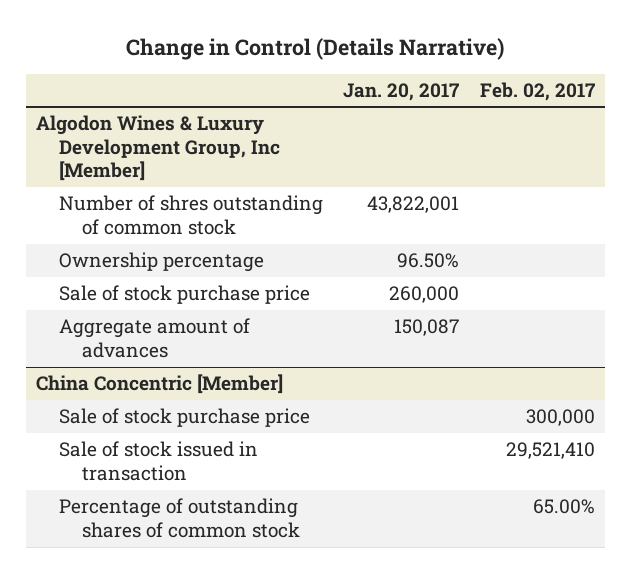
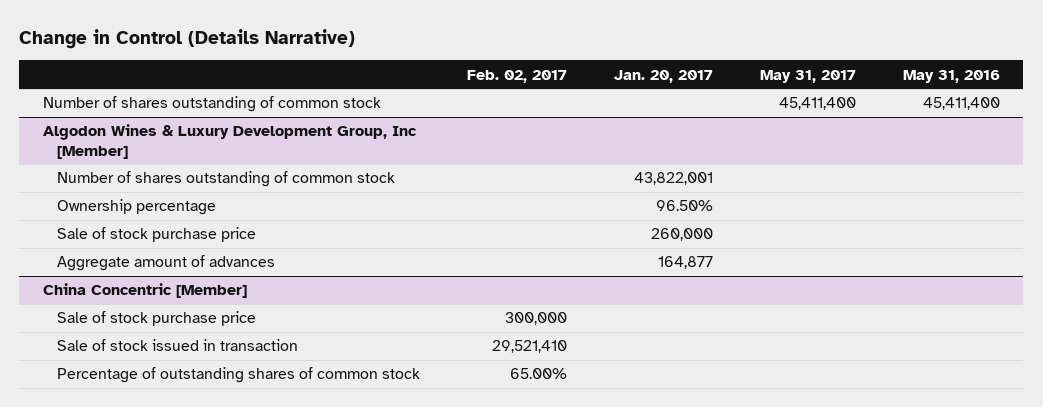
none -> [760,69,857,83] May 31, 2017
none -> [902,69,1000,83] May 31, 2016
none -> [42,96,381,113] Number of shares outstanding of common stock
[58,195,323,235] Number of shres outstanding of common stock -> [57,171,396,188] Number of shares outstanding of common stock
[394,319,460,337] 150,087 -> [658,256,714,270] 164,877

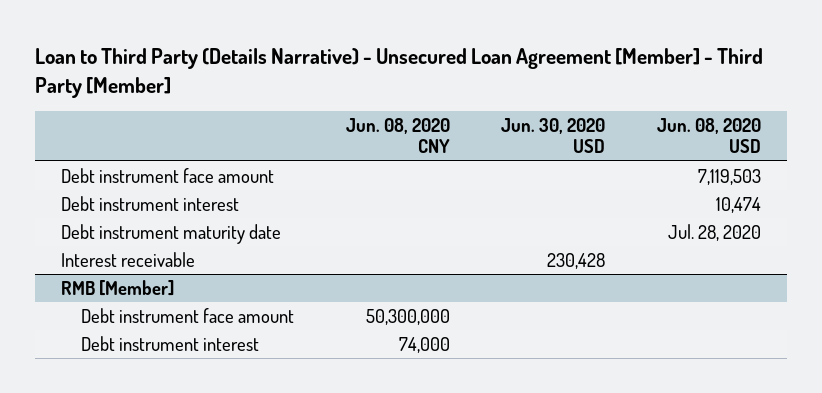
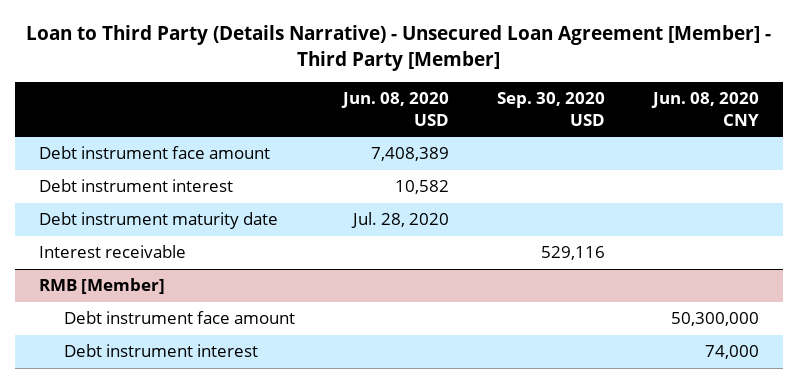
[501,117,606,154] Jun. 30, 2020 USD -> none
none -> [496,92,605,126] Sep. 30, 2020 USD
[697,168,761,185] 7,119,503 -> [370,147,449,162] 7,408,389
[715,196,761,213] 10,474 -> [394,180,449,195] 10,582

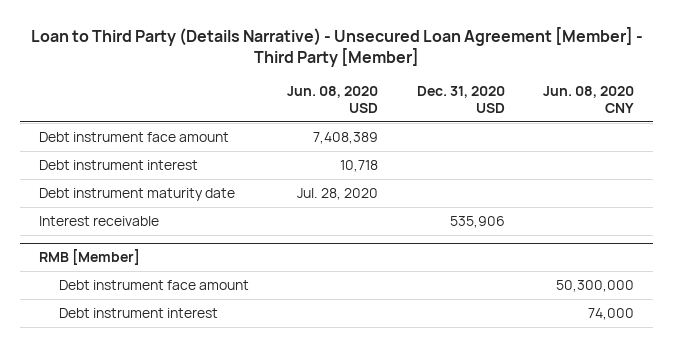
[496,92,605,126] Sep. 30, 2020 USD -> none
none -> [416,86,505,114] Dec. 31, 2020 USD
[394,180,449,195] 10,582 -> [340,159,379,172] 10,718

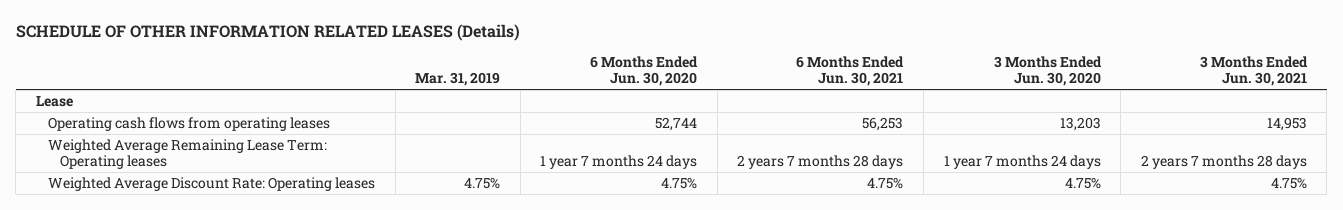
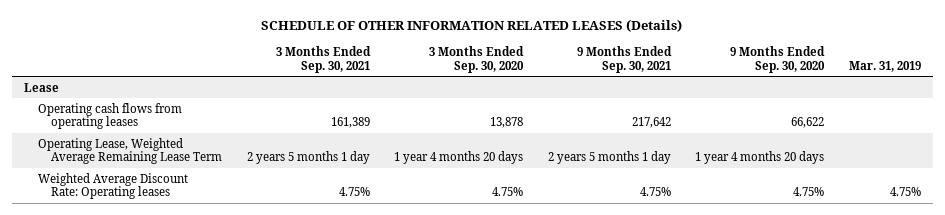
[590,56,699,87] 6 Months Ended Jun. 30, 2020 -> none
[796,56,905,87] 6 Months Ended Jun. 30, 2021 -> none
[993,56,1102,87] 3 Months Ended Jun. 30, 2020 -> none
[1199,56,1308,87] 3 Months Ended Jun. 30, 2021 -> none
none -> [275,45,371,73] 3 Months Ended Sep. 30, 2021
none -> [429,45,525,73] 3 Months Ended Sep. 30, 2020
none -> [576,45,672,73] 9 Months Ended Sep. 30, 2021
none -> [730,45,826,73] 9 Months Ended Sep. 30, 2020
[48,138,328,170] Weighted Average Remaining Lease Term: Operating leases -> [37,137,222,165] Operating Lease, Weighted Average Remaining Lease Term

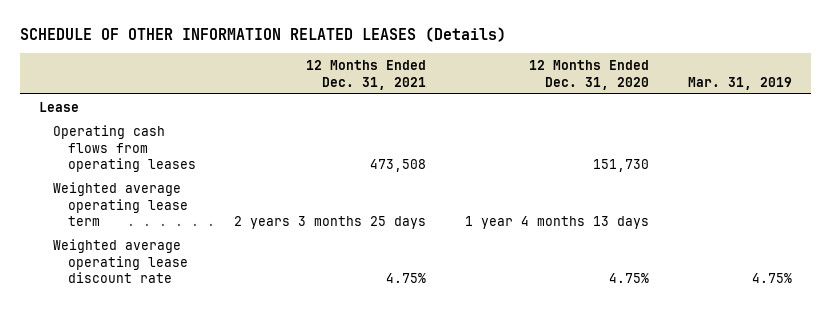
[275,45,371,73] 3 Months Ended Sep. 30, 2021 -> none
[429,45,525,73] 3 Months Ended Sep. 30, 2020 -> none
[576,45,672,73] 9 Months Ended Sep. 30, 2021 -> none
[730,45,826,73] 9 Months Ended Sep. 30, 2020 -> none
none -> [306,59,427,90] 12 Months Ended Dec. 31, 2021
none -> [529,59,650,90] 12 Months Ended Dec. 31, 2020
[37,137,222,165] Operating Lease, Weighted Average Remaining Lease Term -> [53,181,188,227] Weighted average operating lease term
[37,172,188,200] Weighted Average Discount Rate: Operating leases -> [53,238,188,284] Weighted average operating lease discount rate

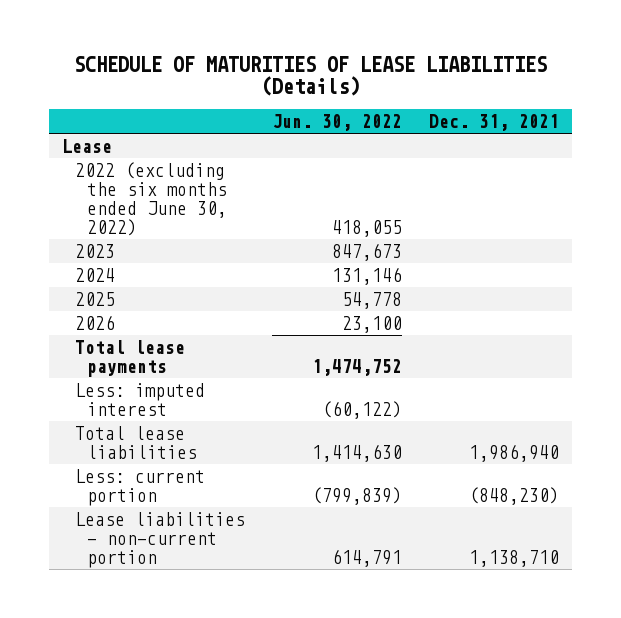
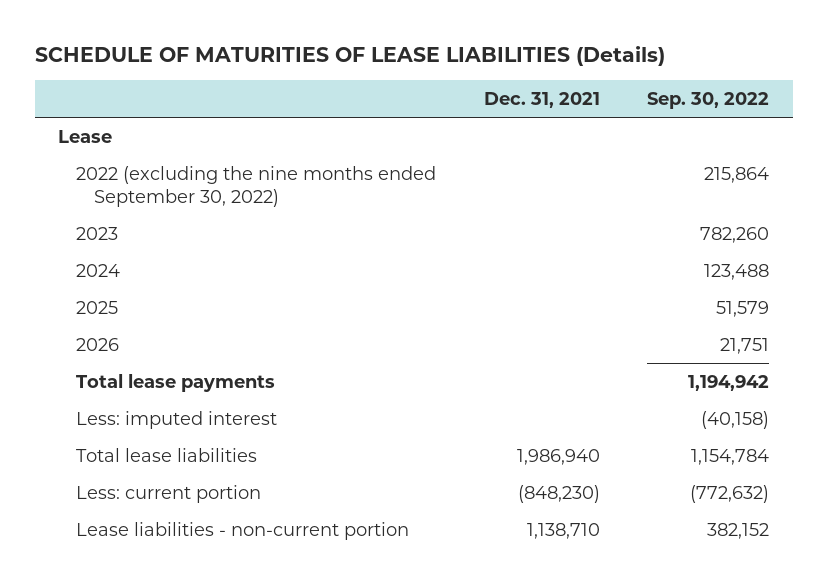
[271,113,402,131] Jun. 30, 2022 -> none
none -> [647,92,770,110] Sep. 30, 2022
[74,161,228,236] 2022 (excluding the six months ended June 30, 2022) -> [76,165,437,207] 2022 (excluding the nine months ended September 30, 2022)

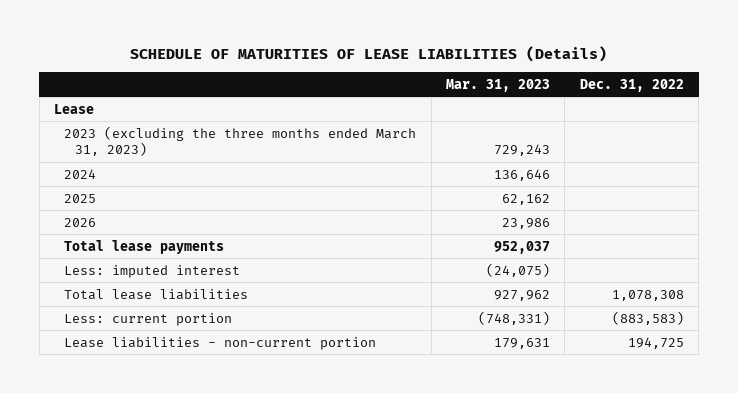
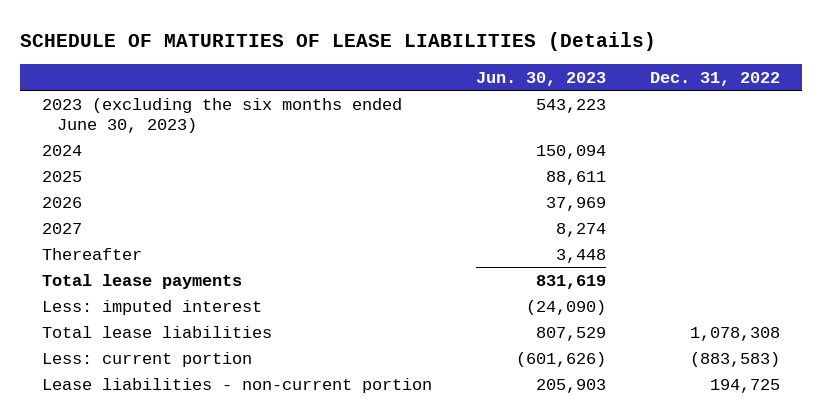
[446,78,551,92] Mar. 31, 2023 -> none
none -> [476,71,607,86] Jun. 30, 2023
[54,103,95,114] Lease -> none
[64,125,417,157] 2023 (excluding the three months ended March 31, 2023) -> [42,97,403,134] 2023 (excluding the six months ended June 30, 2023)
none -> [42,222,83,234] 2027
none -> [42,247,143,260] Thereafter

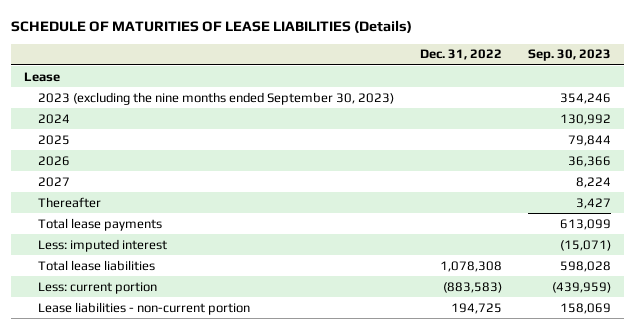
[476,71,607,86] Jun. 30, 2023 -> none
none -> [528,49,612,62] Sep. 30, 2023
none -> [24,71,61,82] Lease
[42,97,403,134] 2023 (excluding the six months ended June 30, 2023) -> [38,91,395,105] 2023 (excluding the nine months ended September 30, 2023)

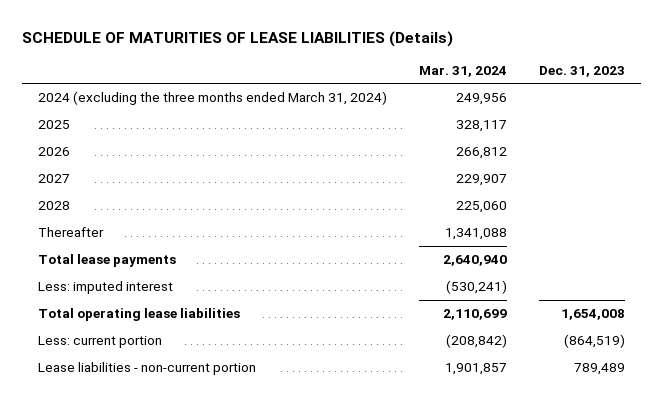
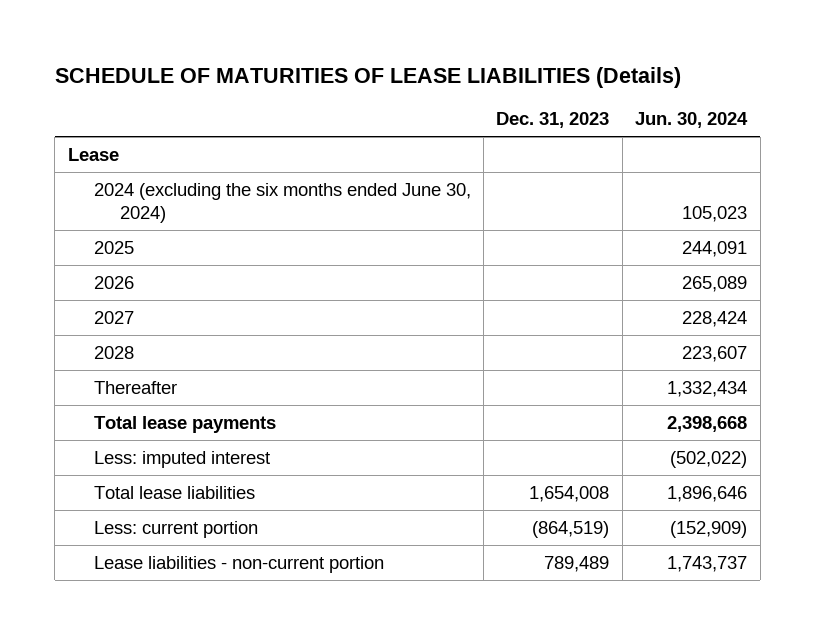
[419,65,508,77] Mar. 31, 2024 -> none
none -> [635,112,749,129] Jun. 30, 2024
none -> [67,147,119,161] Lease
[38,91,388,106] 2024 (excluding the three months ended March 31, 2024) -> [93,182,471,223] 2024 (excluding the six months ended June 30, 2024)
[38,308,241,322] Total operating lease liabilities -> [93,485,255,499] Total lease liabilities

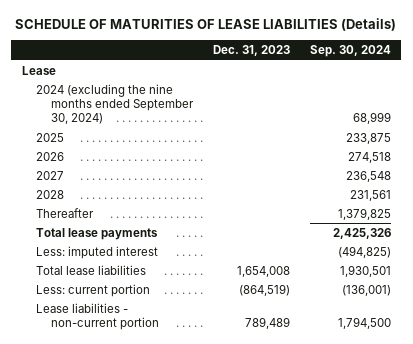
[635,112,749,129] Jun. 30, 2024 -> none
none -> [310,45,392,58] Sep. 30, 2024
[93,182,471,223] 2024 (excluding the six months ended June 30, 2024) -> [36,83,194,125] 2024 (excluding the nine months ended September 30, 2024)

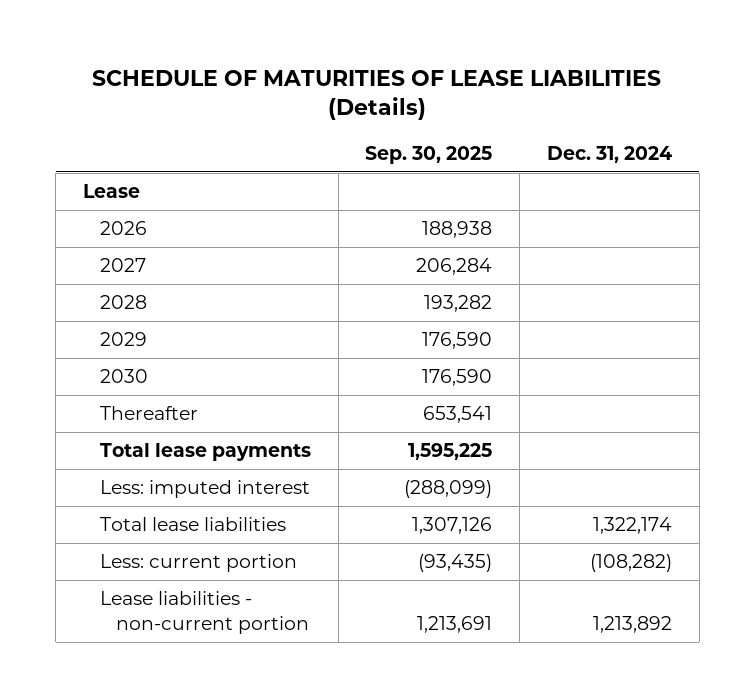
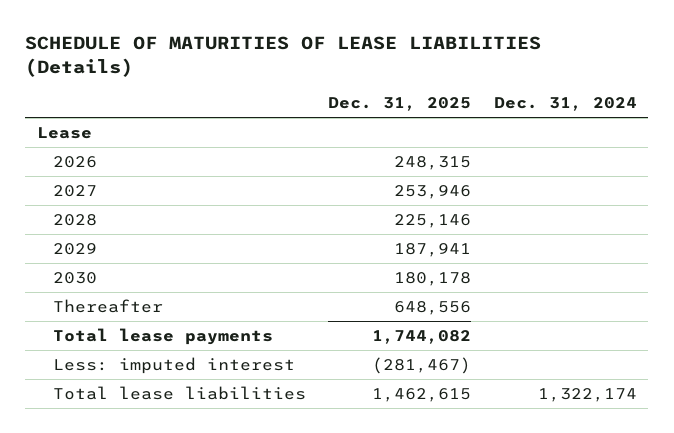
[365,145,493,164] Sep. 30, 2025 -> none
none -> [328,97,472,112] Dec. 31, 2025
[99,554,297,573] Less: current portion -> none
[99,591,310,634] Lease liabilities - non-current portion -> none

